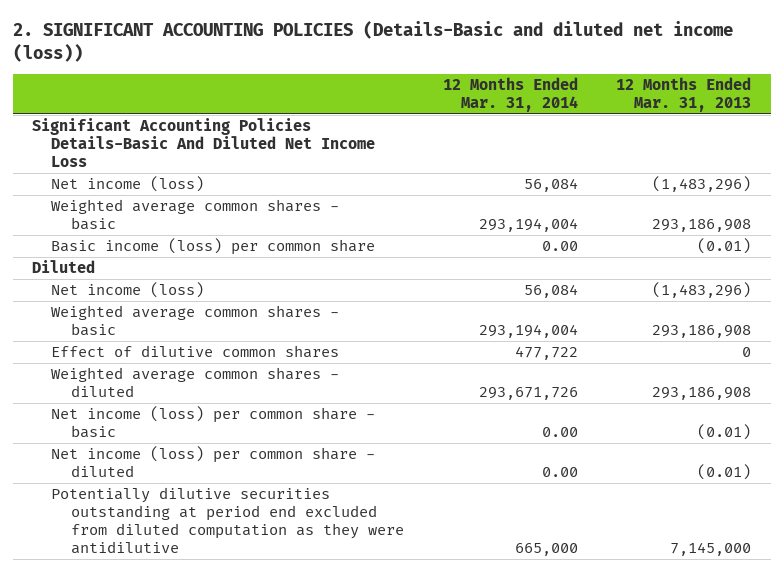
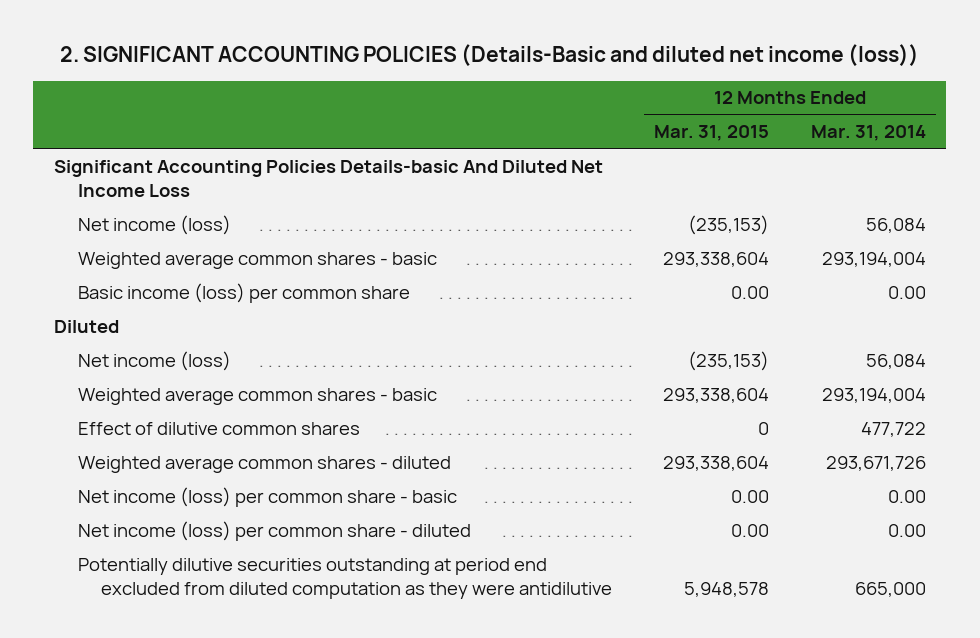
[616,76,752,112] 12 Months Ended Mar. 31, 2013 -> none
none -> [654,125,770,142] Mar. 31, 2015
[32,118,376,168] Significant Accounting Policies Details-Basic And Diluted Net Income Loss -> [54,159,604,197] Significant Accounting Policies Details-basic And Diluted Net Income Loss

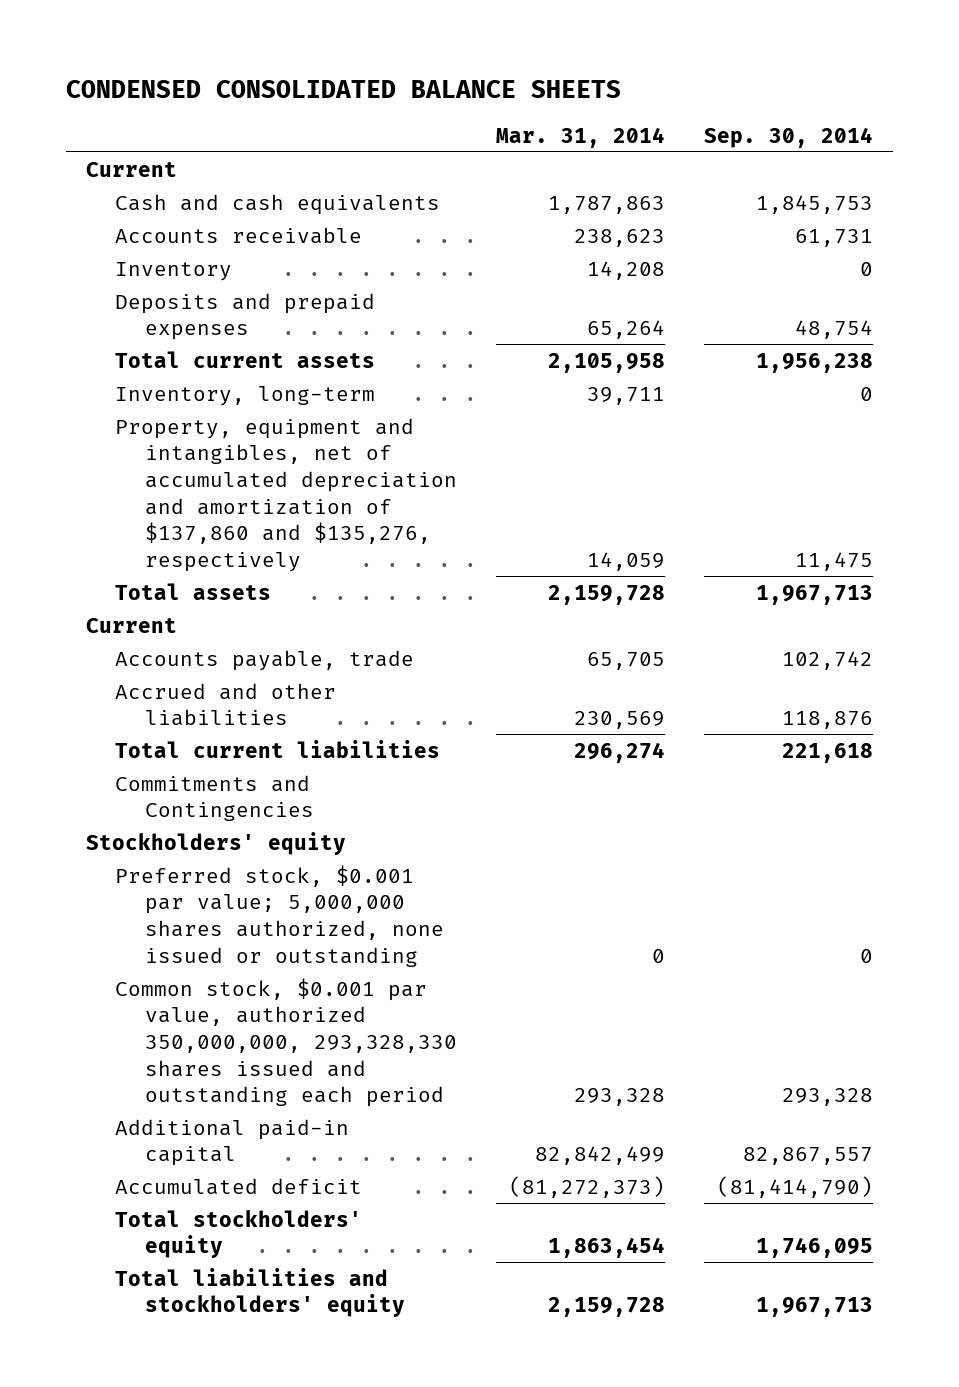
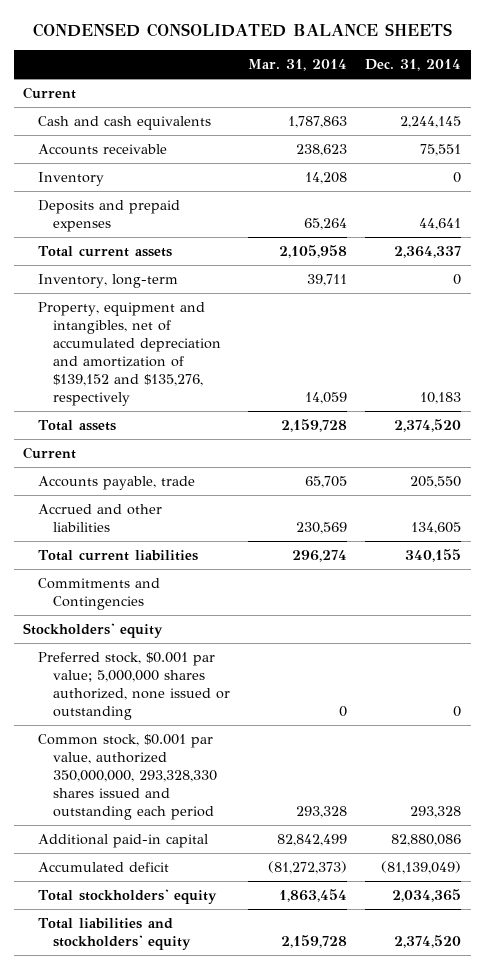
[704,126,874,148] Sep. 30, 2014 -> none
none -> [365,59,462,72] Dec. 31, 2014
[115,417,458,572] Property, equipment and intangibles, net of accumulated depreciation and amortization of $137,860 and $135,276, respectively -> [37,301,222,406] Property, equipment and intangibles, net of accumulated depreciation and amortization of $139,152 and $135,276, respectively

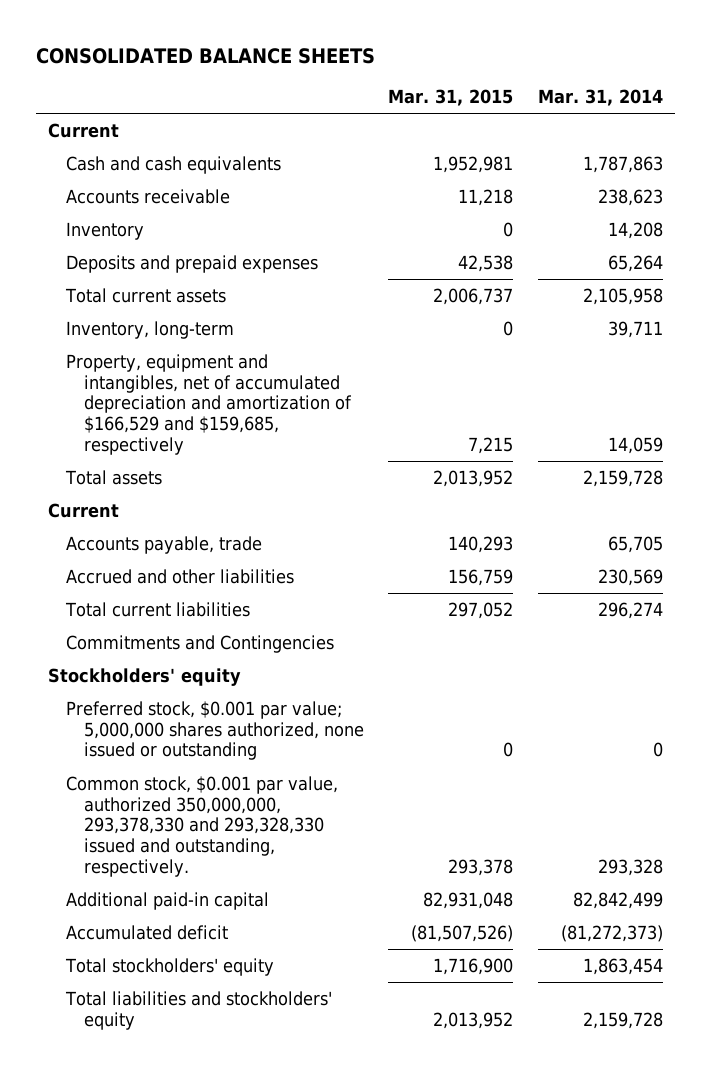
[33,23,453,38] CONDENSED CONSOLIDATED BALANCE SHEETS -> [36,48,376,65] CONSOLIDATED BALANCE SHEETS
[365,59,462,72] Dec. 31, 2014 -> none
none -> [388,89,514,107] Mar. 31, 2015
[37,301,222,406] Property, equipment and intangibles, net of accumulated depreciation and amortization of $139,152 and $135,276, respectively -> [66,353,352,455] Property, equipment and intangibles, net of accumulated depreciation and amortization of $166,529 and $159,685, respectively
[37,733,218,820] Common stock, $0.001 par value, authorized 350,000,000, 293,328,330 shares issued and outstanding each period -> [66,775,339,877] Common stock, $0.001 par value, authorized 350,000,000, 293,378,330 and 293,328,330 issued and outstanding, respectively.

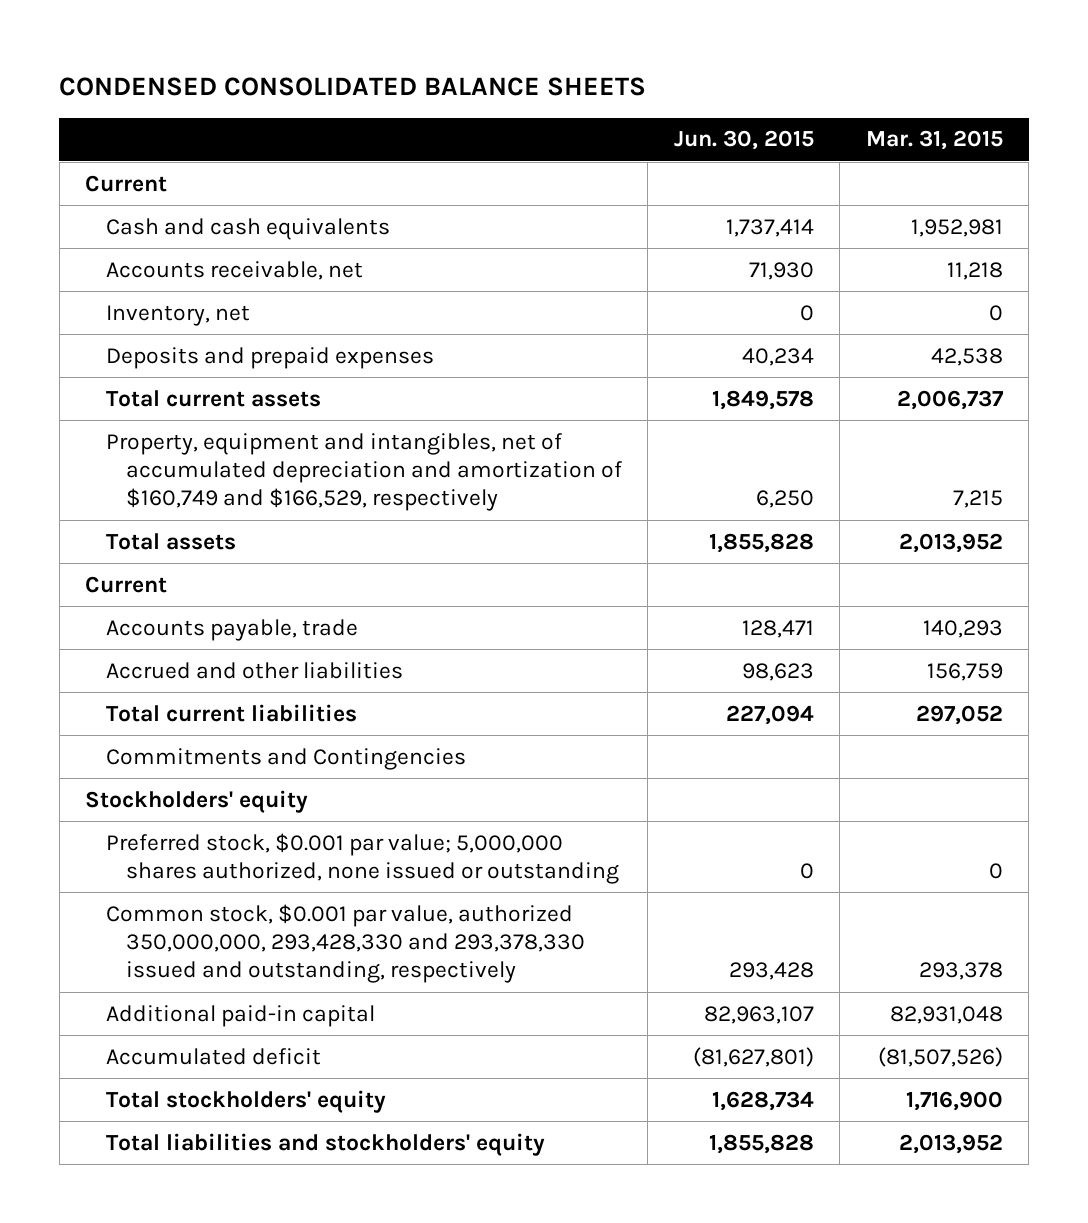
[36,48,376,65] CONSOLIDATED BALANCE SHEETS -> [59,76,647,96] CONDENSED CONSOLIDATED BALANCE SHEETS
[537,89,663,107] Mar. 31, 2014 -> none
none -> [673,130,814,151] Jun. 30, 2015
[66,188,231,204] Accounts receivable -> [105,260,363,280] Accounts receivable, net
[66,221,145,240] Inventory -> [105,304,250,326] Inventory, net
[66,320,235,339] Inventory, long-term -> none
[66,353,352,455] Property, equipment and intangibles, net of accumulated depreciation and amortization of $166,529 and $159,685, respectively -> [105,432,622,512] Property, equipment and intangibles, net of accumulated depreciation and amortization of $160,749 and $166,529, respectively
[66,775,339,877] Common stock, $0.001 par value, authorized 350,000,000, 293,378,330 and 293,328,330 issued and outstanding, respectively. -> [105,903,585,984] Common stock, $0.001 par value, authorized 350,000,000, 293,428,330 and 293,378,330 issued and outstanding, respectively

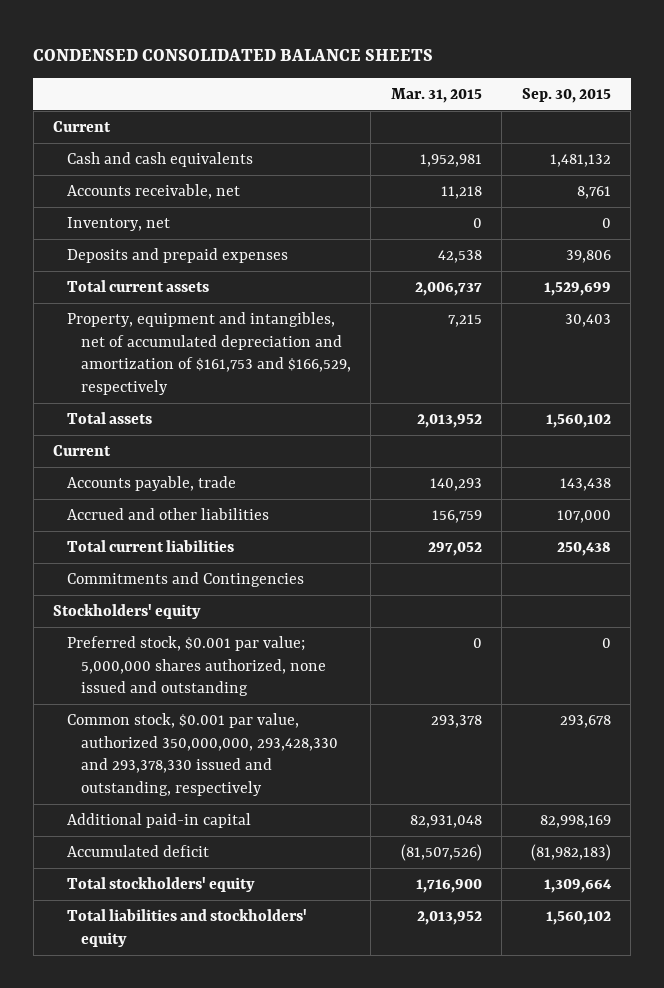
[673,130,814,151] Jun. 30, 2015 -> none
none -> [521,87,611,103] Sep. 30, 2015
[105,432,622,512] Property, equipment and intangibles, net of accumulated depreciation and amortization of $160,749 and $166,529, respectively -> [67,311,351,395] Property, equipment and intangibles, net of accumulated depreciation and amortization of $161,753 and $166,529, respectively
[105,832,619,884] Preferred stock, $0.001 par value; 5,000,000 shares authorized, none issued or outstanding -> [67,635,326,697] Preferred stock, $0.001 par value; 5,000,000 shares authorized, none issued and outstanding

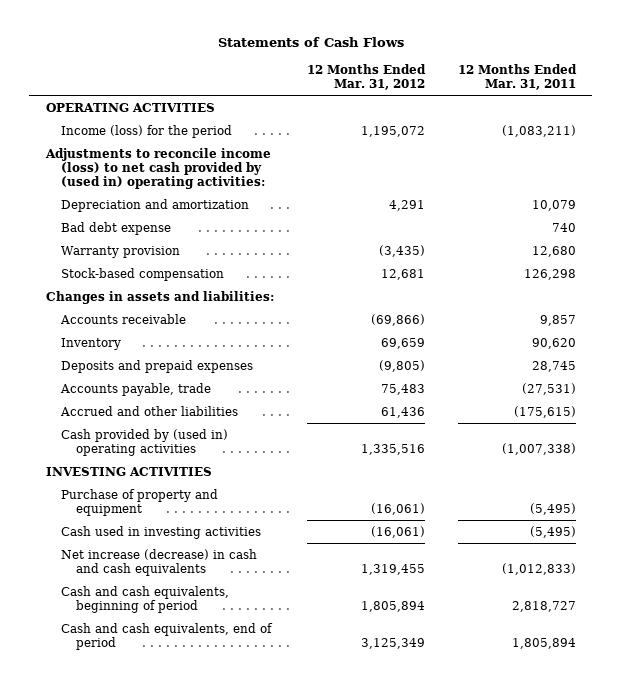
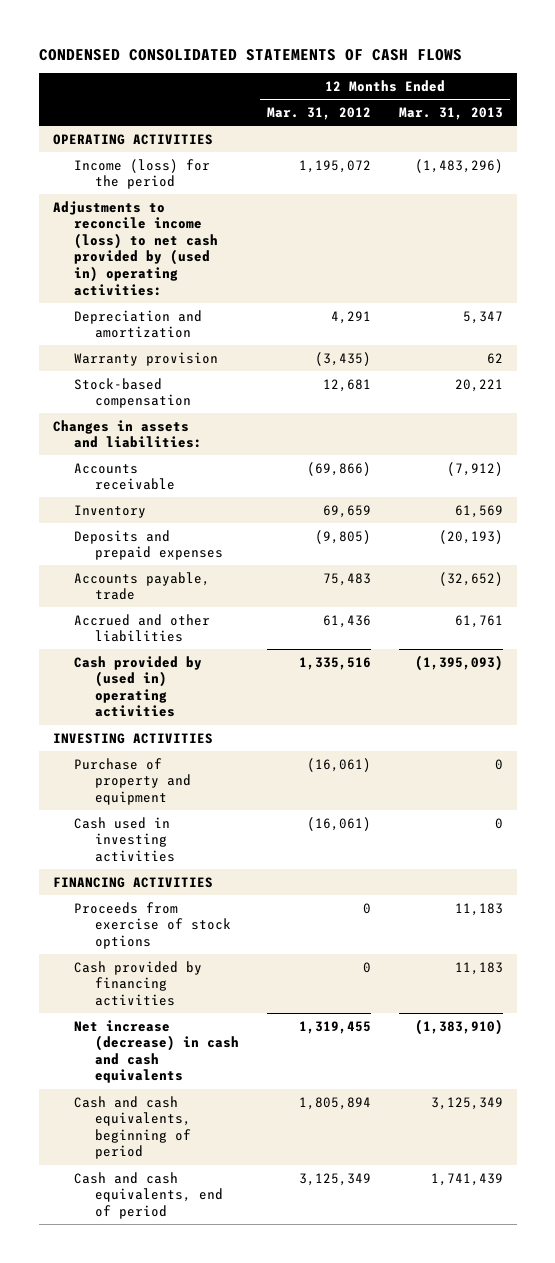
[217,36,404,47] Statements of Cash Flows -> [38,48,462,61] CONDENSED CONSOLIDATED STATEMENTS OF CASH FLOWS
[457,63,577,91] 12 Months Ended Mar. 31, 2011 -> none
none -> [398,106,503,120] Mar. 31, 2013
[60,221,171,235] Bad debt expense -> none
none -> [52,876,213,888] FINANCING ACTIVITIES
none -> [73,901,232,949] Proceeds from exercise of stock options
none -> [73,960,202,1006] Cash provided by financing activities

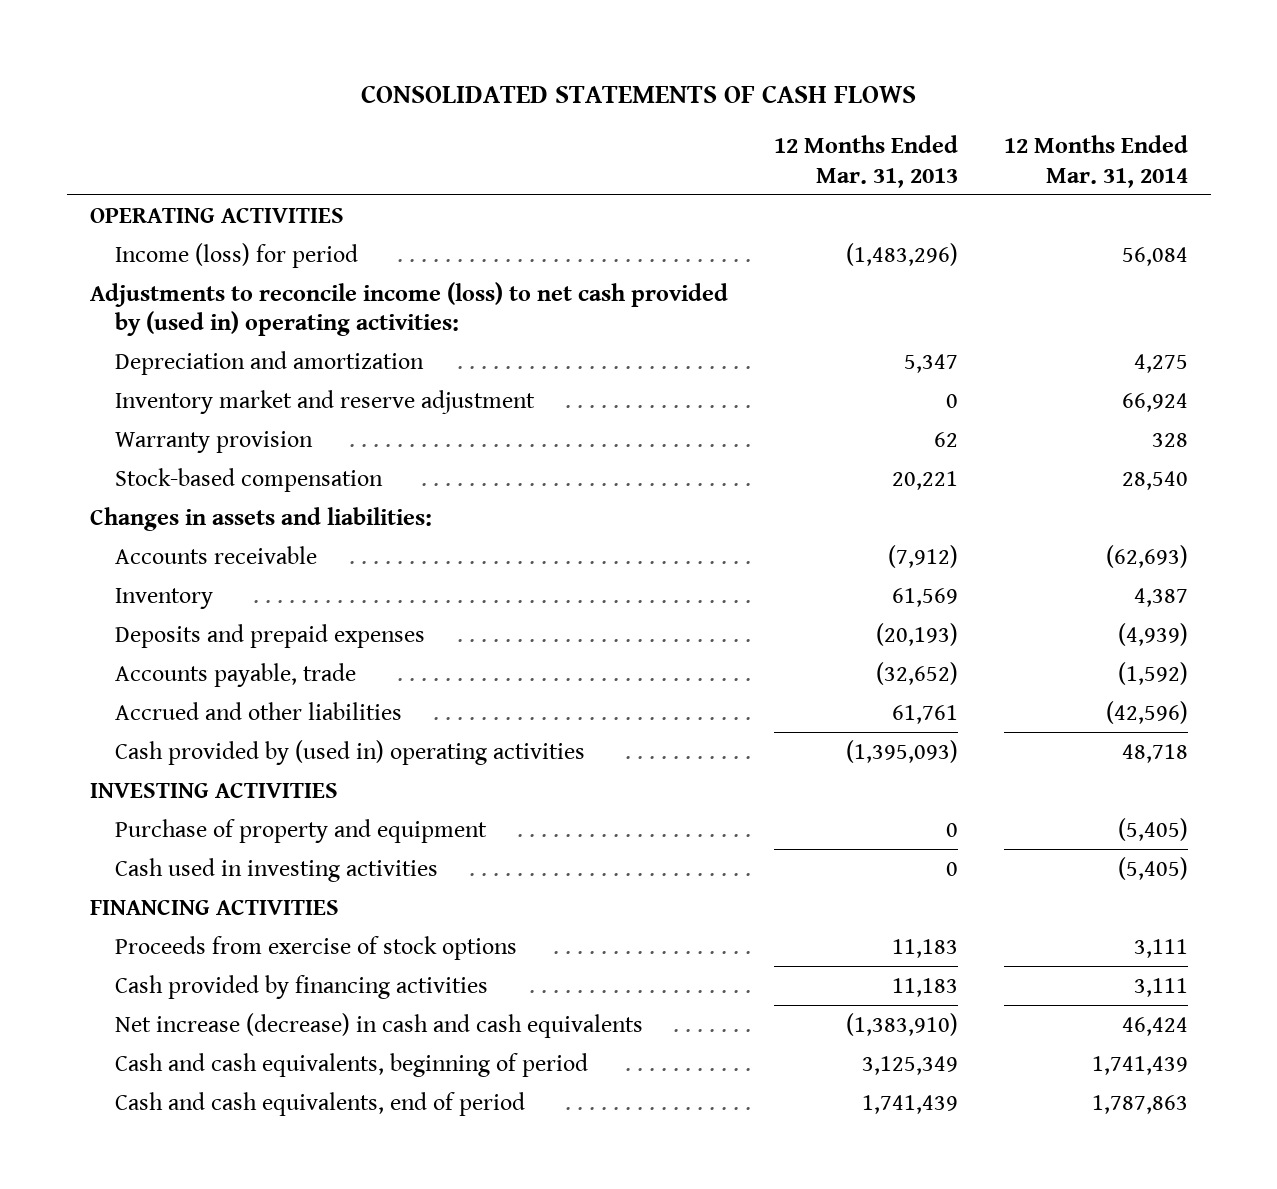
[38,48,462,61] CONDENSED CONSOLIDATED STATEMENTS OF CASH FLOWS -> [360,85,916,104] CONSOLIDATED STATEMENTS OF CASH FLOWS
[267,106,372,120] Mar. 31, 2012 -> none
none -> [1003,135,1188,188] 12 Months Ended Mar. 31, 2014
[73,158,210,190] Income (loss) for the period -> [115,242,359,268] Income (loss) for period
none -> [115,389,536,414] Inventory market and reserve adjustment

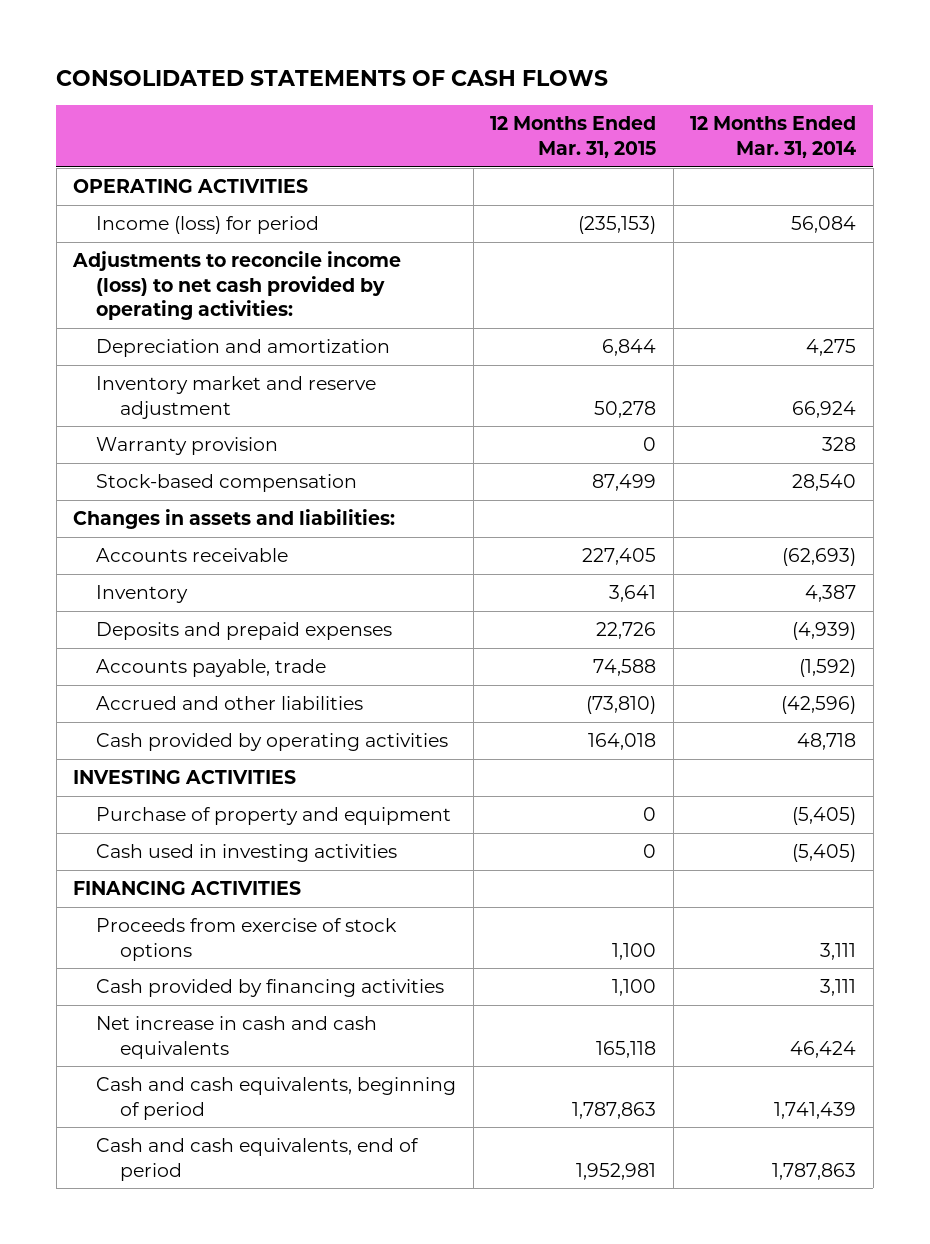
[773,135,958,188] 12 Months Ended Mar. 31, 2013 -> none
none -> [490,116,657,158] 12 Months Ended Mar. 31, 2015
[89,281,728,337] Adjustments to reconcile income (loss) to net cash provided by (used in) operating activities: -> [72,251,402,321] Adjustments to reconcile income (loss) to net cash provided by operating activities:
[115,739,586,765] Cash provided by (used in) operating activities -> [96,733,449,752] Cash provided by operating activities
[115,1012,644,1038] Net increase (decrease) in cash and cash equivalents -> [96,1016,378,1059] Net increase in cash and cash equivalents

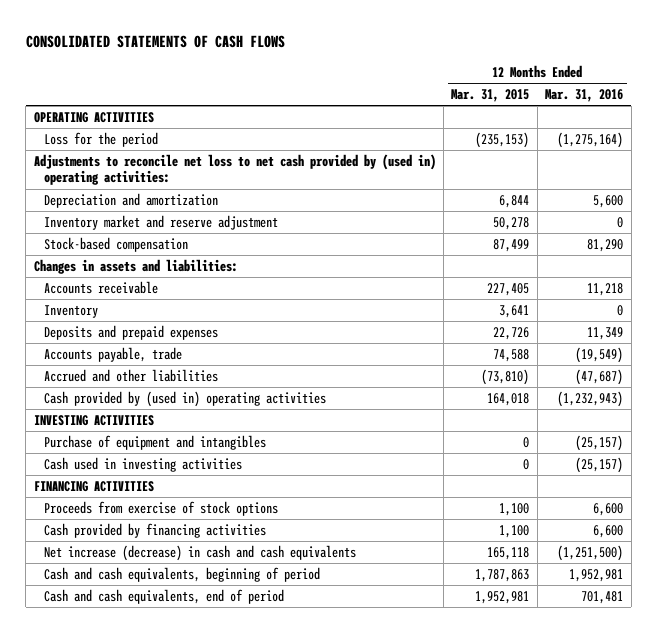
[690,116,857,158] 12 Months Ended Mar. 31, 2014 -> none
none -> [545,89,624,103] Mar. 31, 2016
[96,216,320,235] Income (loss) for period -> [44,131,159,147] Loss for the period
[72,251,402,321] Adjustments to reconcile income (loss) to net cash provided by operating activities: -> [33,153,436,186] Adjustments to reconcile net loss to net cash provided by (used in) operating activities:
[96,437,279,456] Warranty provision -> none
[96,733,449,752] Cash provided by operating activities -> [44,390,327,407] Cash provided by (used in) operating activities
[96,807,452,826] Purchase of property and equipment -> [44,434,267,450] Purchase of equipment and intangibles
[96,1016,378,1059] Net increase in cash and cash equivalents -> [44,544,357,561] Net increase (decrease) in cash and cash equivalents

